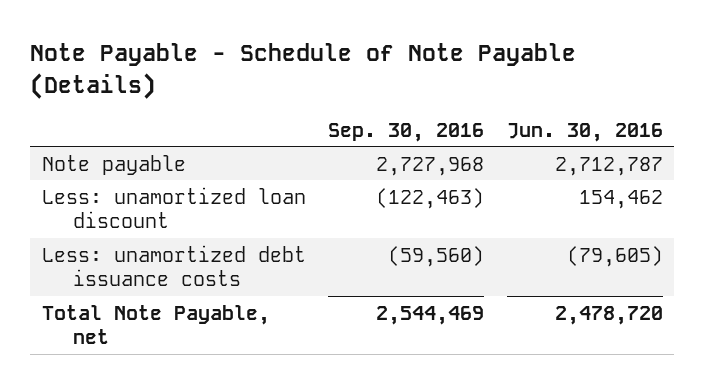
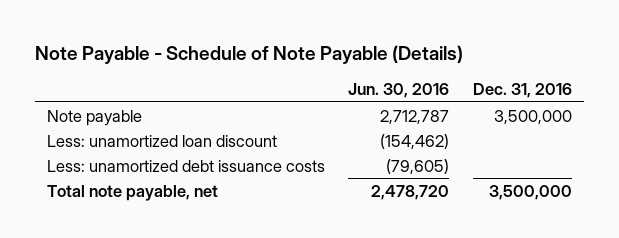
[328,122,485,142] Sep. 30, 2016 -> none
none -> [473,83,573,99] Dec. 31, 2016
[579,189,664,209] 154,462 -> [380,133,450,149] (154,462)
[41,304,270,344] Total Note Payable, net -> [46,184,218,201] Total note payable, net

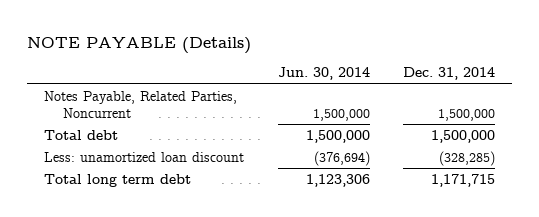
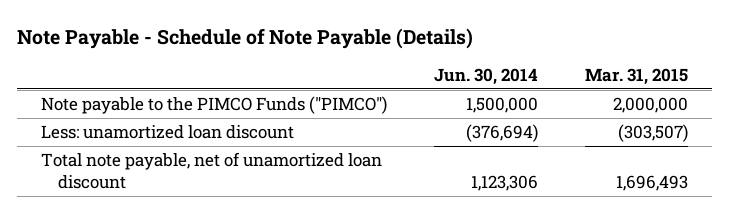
[27,37,252,55] NOTE PAYABLE (Details) -> [17,27,474,49] Note Payable - Schedule of Note Payable (Details)
[403,67,496,81] Dec. 31, 2014 -> none
none -> [585,68,689,86] Mar. 31, 2015
[44,129,119,140] Total debt -> none
[44,90,238,118] Notes Payable, Related Parties, Noncurrent -> [40,96,387,115] Note payable to the PIMCO Funds ("PIMCO")
[44,173,192,187] Total long term debt -> [40,152,382,190] Total note payable, net of unamortized loan discount

